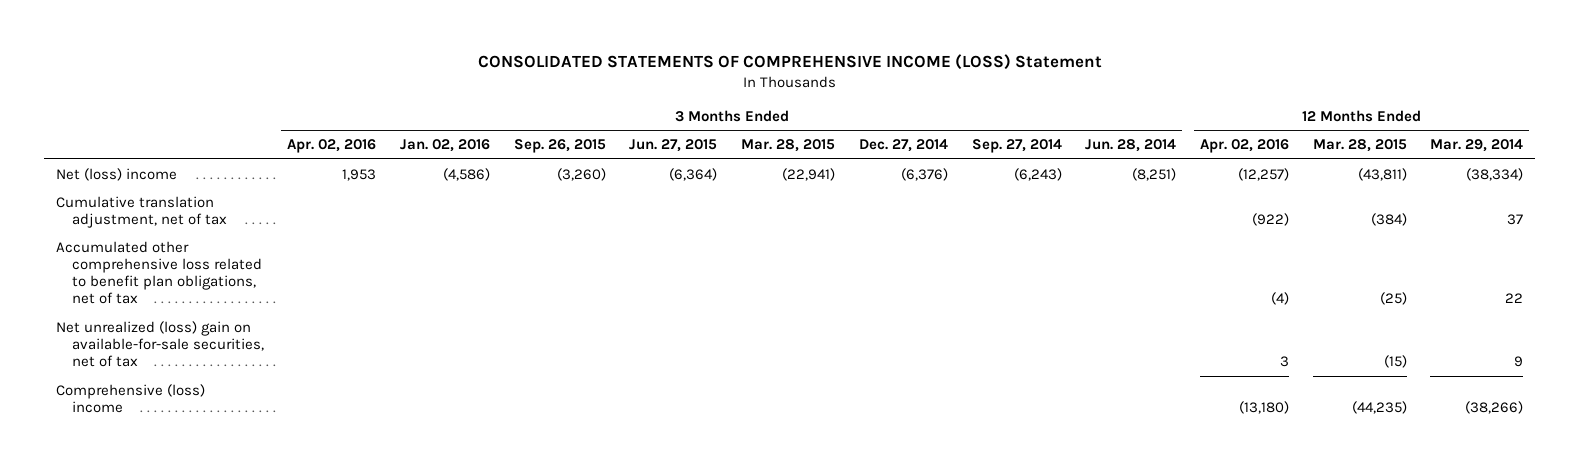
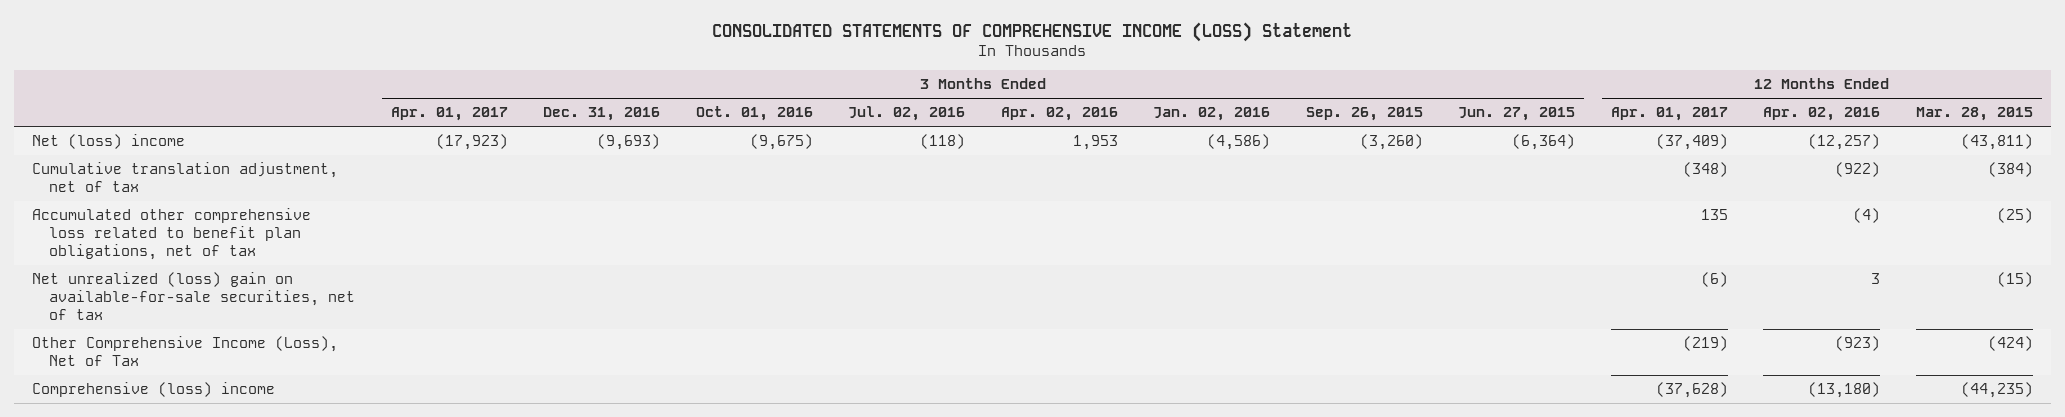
[741,139,836,153] Mar. 28, 2015 -> none
[858,139,948,153] Dec. 27, 2014 -> none
[971,139,1062,154] Sep. 27, 2014 -> none
[1085,139,1177,153] Jun. 28, 2014 -> none
[1430,139,1524,153] Mar. 29, 2014 -> none
none -> [390,107,508,122] Apr. 01, 2017
none -> [543,107,661,122] Dec. 31, 2016
none -> [695,106,813,122] Oct. 01, 2016
none -> [848,106,966,122] Jul. 02, 2016
none -> [1610,107,1728,122] Apr. 01, 2017
none -> [32,336,339,366] Other Comprehensive Income (Loss), Net of Tax

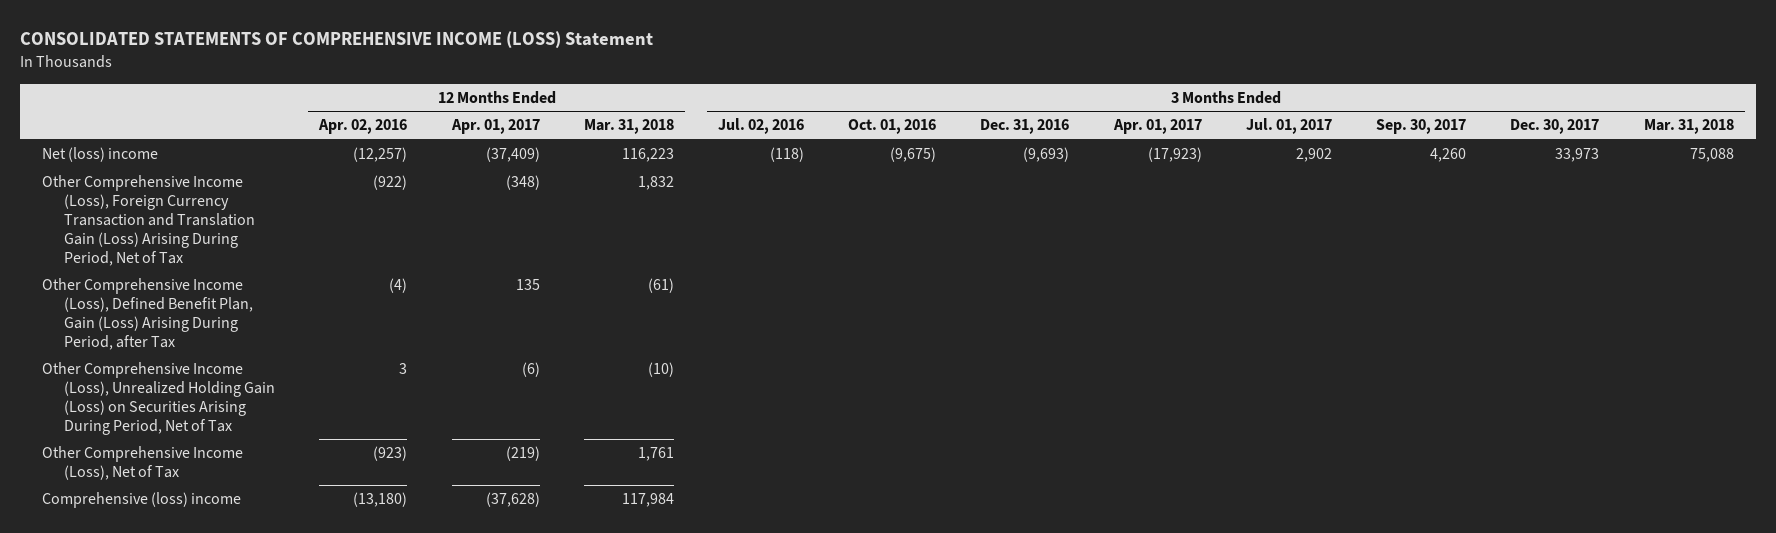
[1000,107,1118,122] Apr. 02, 2016 -> none
[1153,107,1271,122] Jan. 02, 2016 -> none
[1305,107,1423,122] Sep. 26, 2015 -> none
[1458,107,1576,122] Jun. 27, 2015 -> none
[1915,107,2033,122] Mar. 28, 2015 -> none
none -> [583,119,674,135] Mar. 31, 2018
none -> [1245,118,1332,135] Jul. 01, 2017
none -> [1376,119,1467,135] Sep. 30, 2017
none -> [1510,119,1600,135] Dec. 30, 2017
none -> [1643,119,1734,135] Mar. 31, 2018
[32,162,339,192] Cumulative translation adjustment, net of tax -> [42,175,256,266] Other Comprehensive Income (Loss), Foreign Currency Transaction and Translation Gain (Loss) Arising During Period, Net of Tax
[32,208,312,260] Accumulated other comprehensive loss related to benefit plan obligations, net of tax -> [42,278,254,350] Other Comprehensive Income (Loss), Defined Benefit Plan, Gain (Loss) Arising During Period, after Tax
[32,272,356,320] Net unrealized (loss) gain on available-for-sale securities, net of tax -> [42,362,276,435] Other Comprehensive Income (Loss), Unrealized Holding Gain (Loss) on Securities Arising During Period, Net of Tax

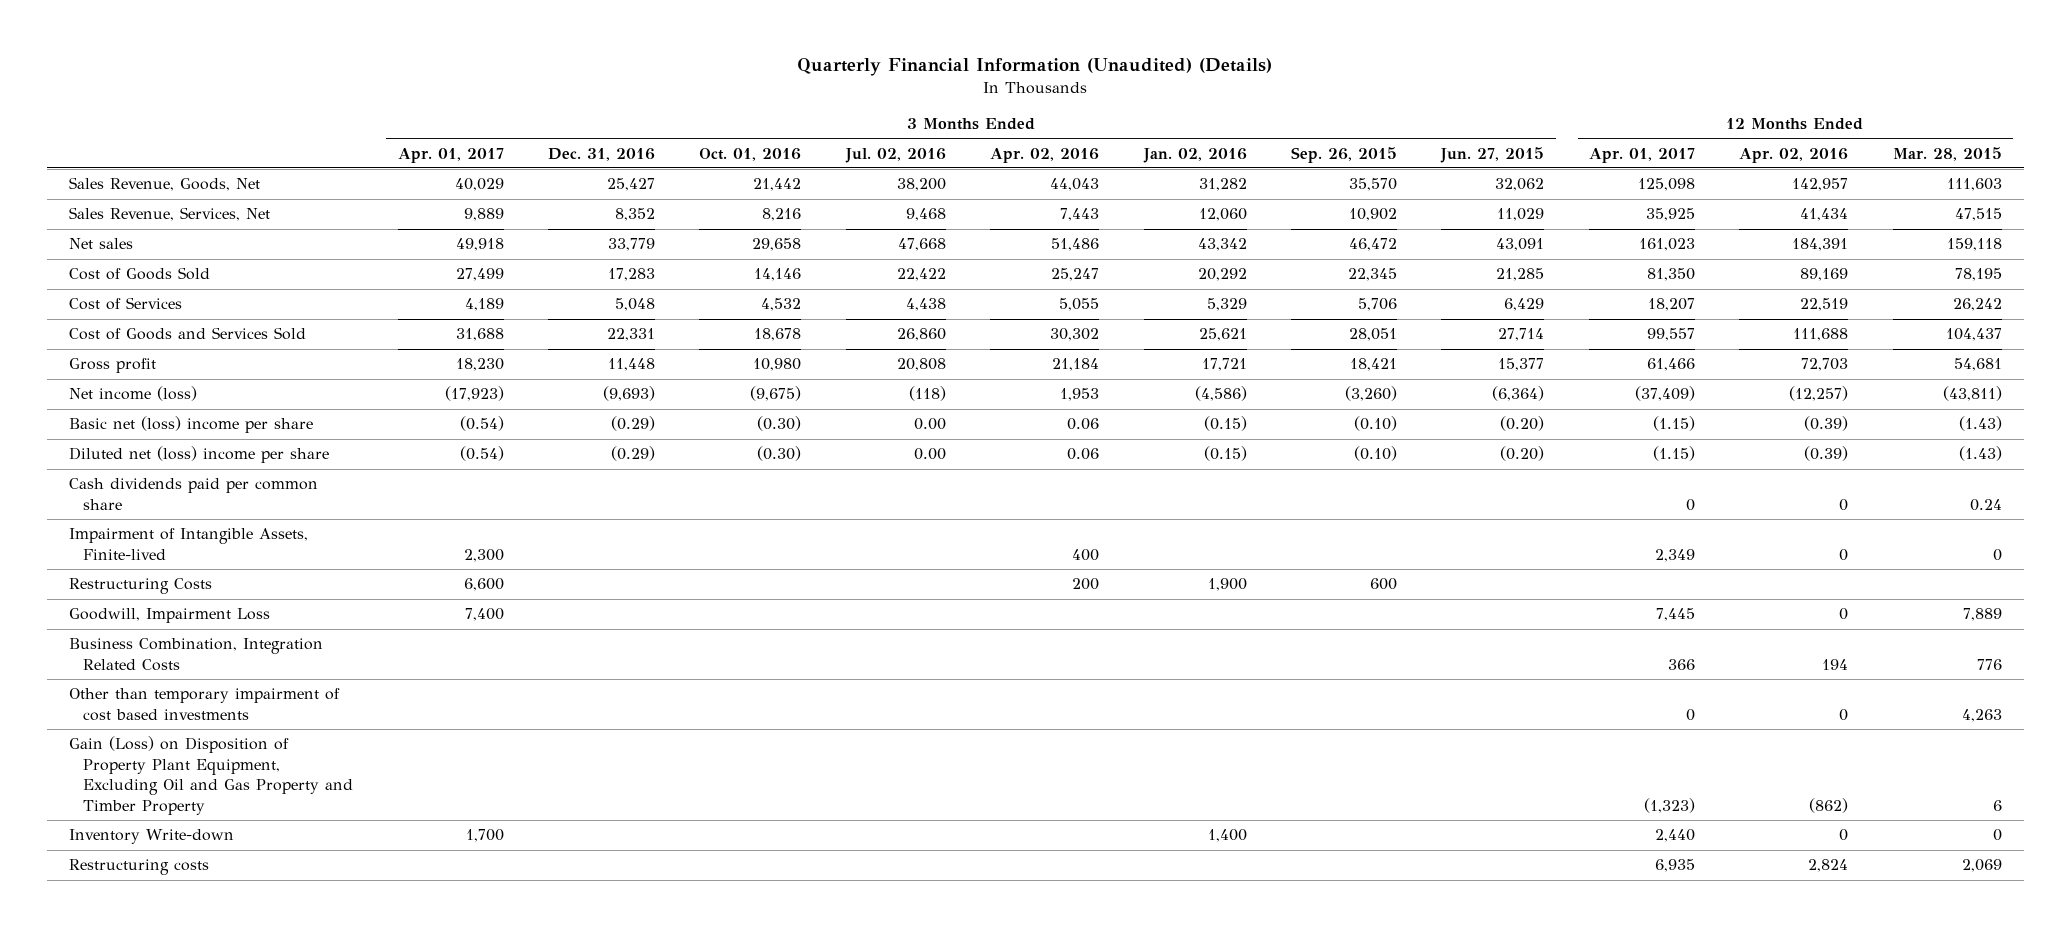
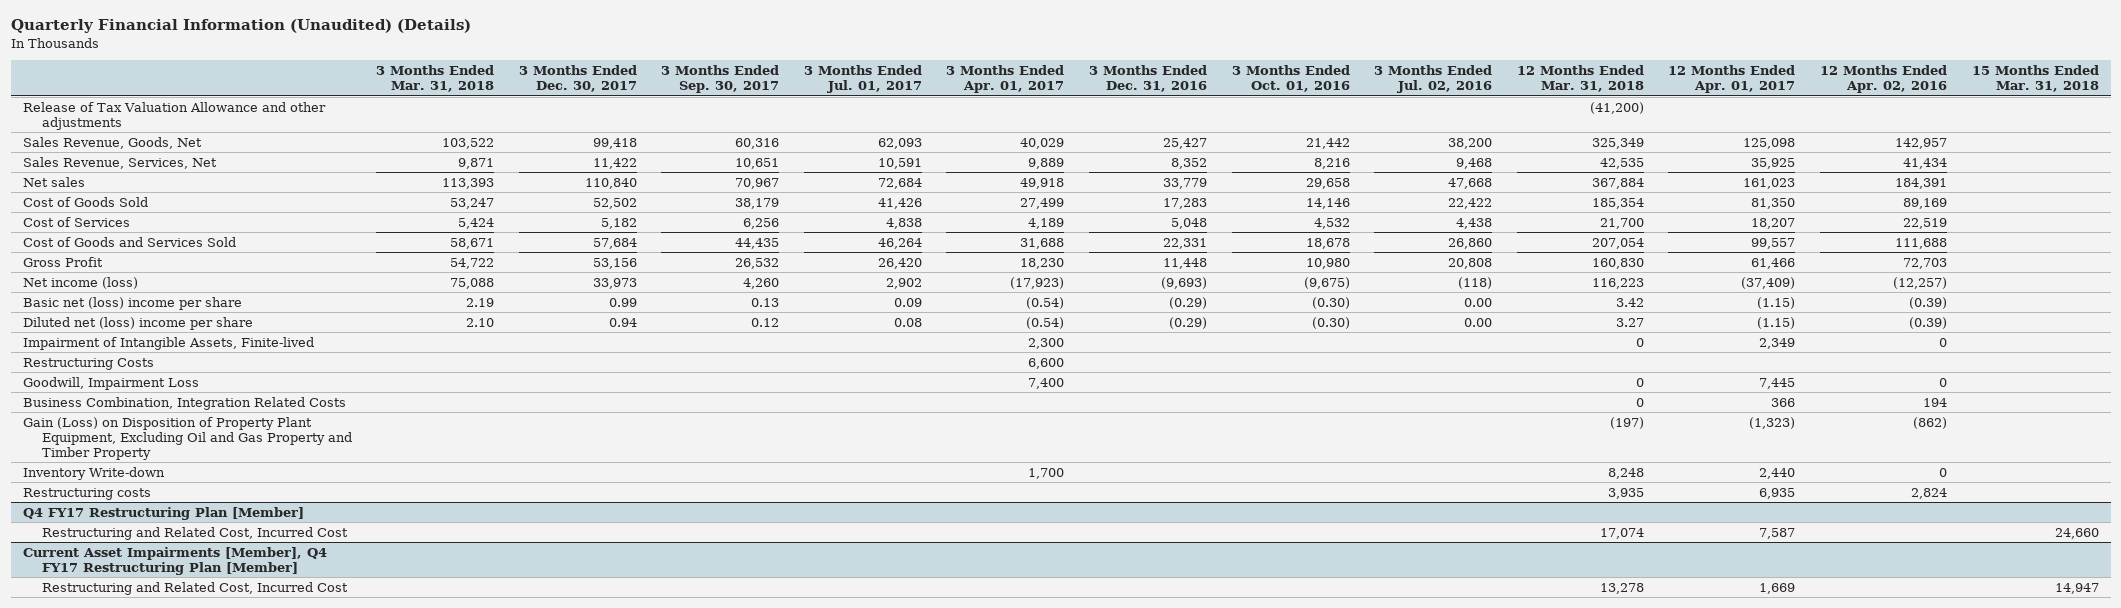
[990,147,1100,163] Apr. 02, 2016 -> none
[1142,147,1247,163] Jan. 02, 2016 -> none
[1291,146,1398,163] Sep. 26, 2015 -> none
[1440,146,1545,163] Jun. 27, 2015 -> none
[1892,146,2002,161] Mar. 28, 2015 -> none
none -> [376,65,495,93] 3 Months Ended Mar. 31, 2018
none -> [518,65,637,93] 3 Months Ended Dec. 30, 2017
none -> [661,65,780,94] 3 Months Ended Sep. 30, 2017
none -> [803,65,922,94] 3 Months Ended Jul. 01, 2017
none -> [1516,65,1644,93] 12 Months Ended Mar. 31, 2018
none -> [1971,65,2099,93] 15 Months Ended Mar. 31, 2018
none -> [22,101,326,130] Release of Tax Valuation Allowance and other adjustments
[68,358,156,374] Gross profit -> [22,256,103,267] Gross Profit
[68,478,318,510] Cash dividends paid per common share -> none
[68,688,340,721] Other than temporary impairment of cost based investments -> none
none -> [22,506,304,520] Q4 FY17 Restructuring Plan [Member]
none -> [41,526,348,540] Restructuring and Related Cost, Incurred Cost
none -> [22,546,327,575] Current Asset Impairments [Member], Q4 FY17 Restructuring Plan [Member]
none -> [41,581,348,595] Restructuring and Related Cost, Incurred Cost

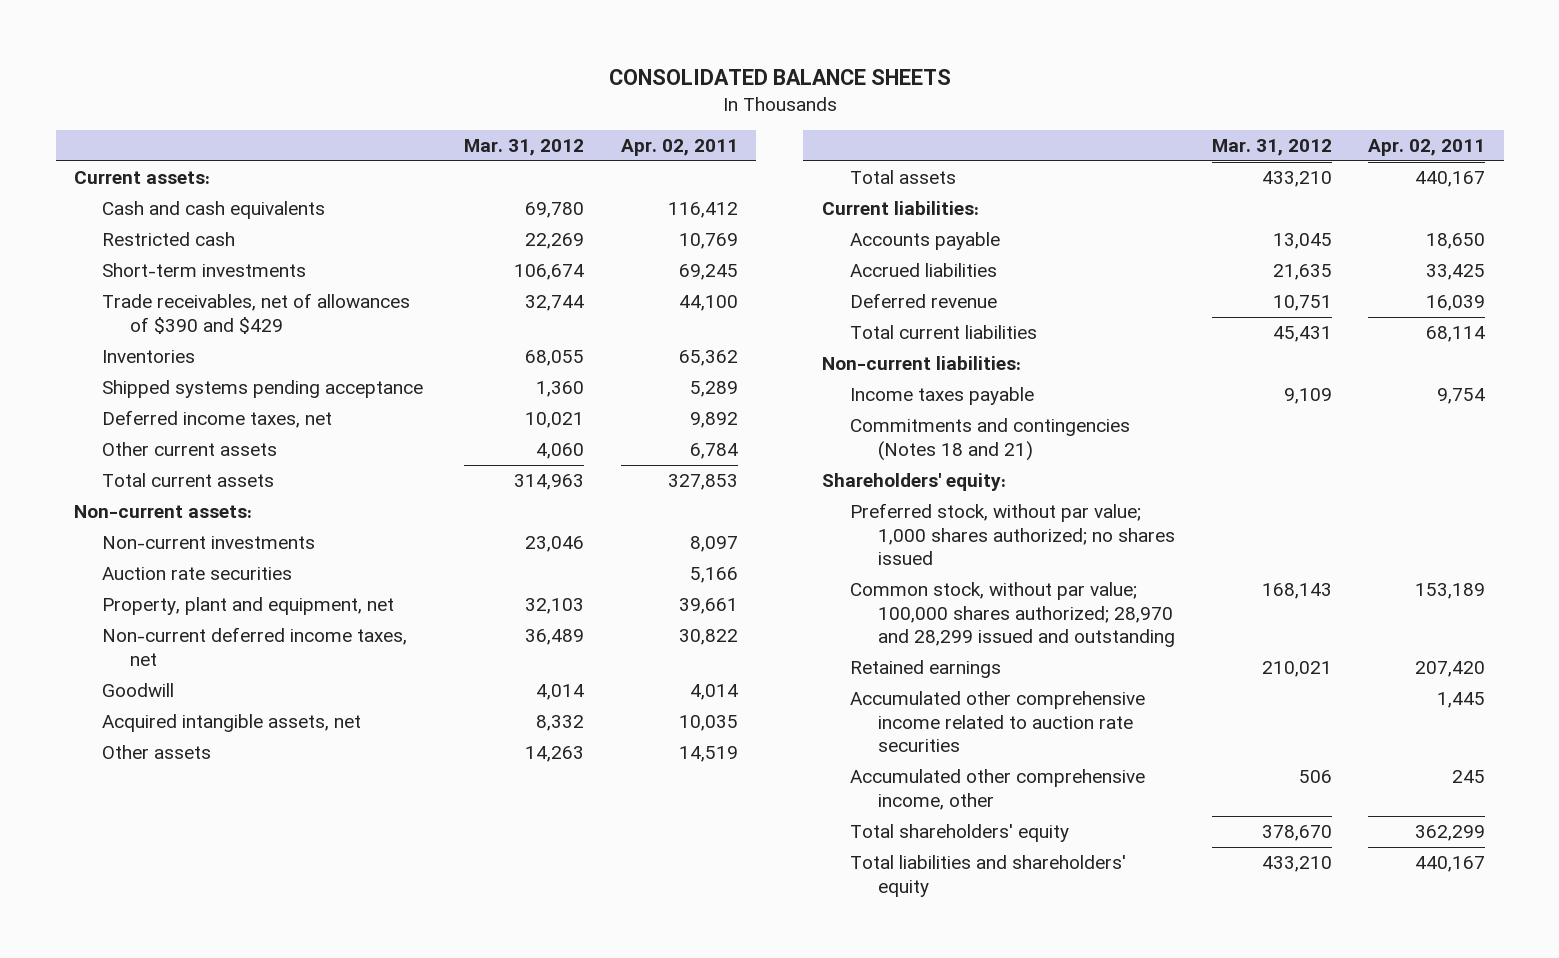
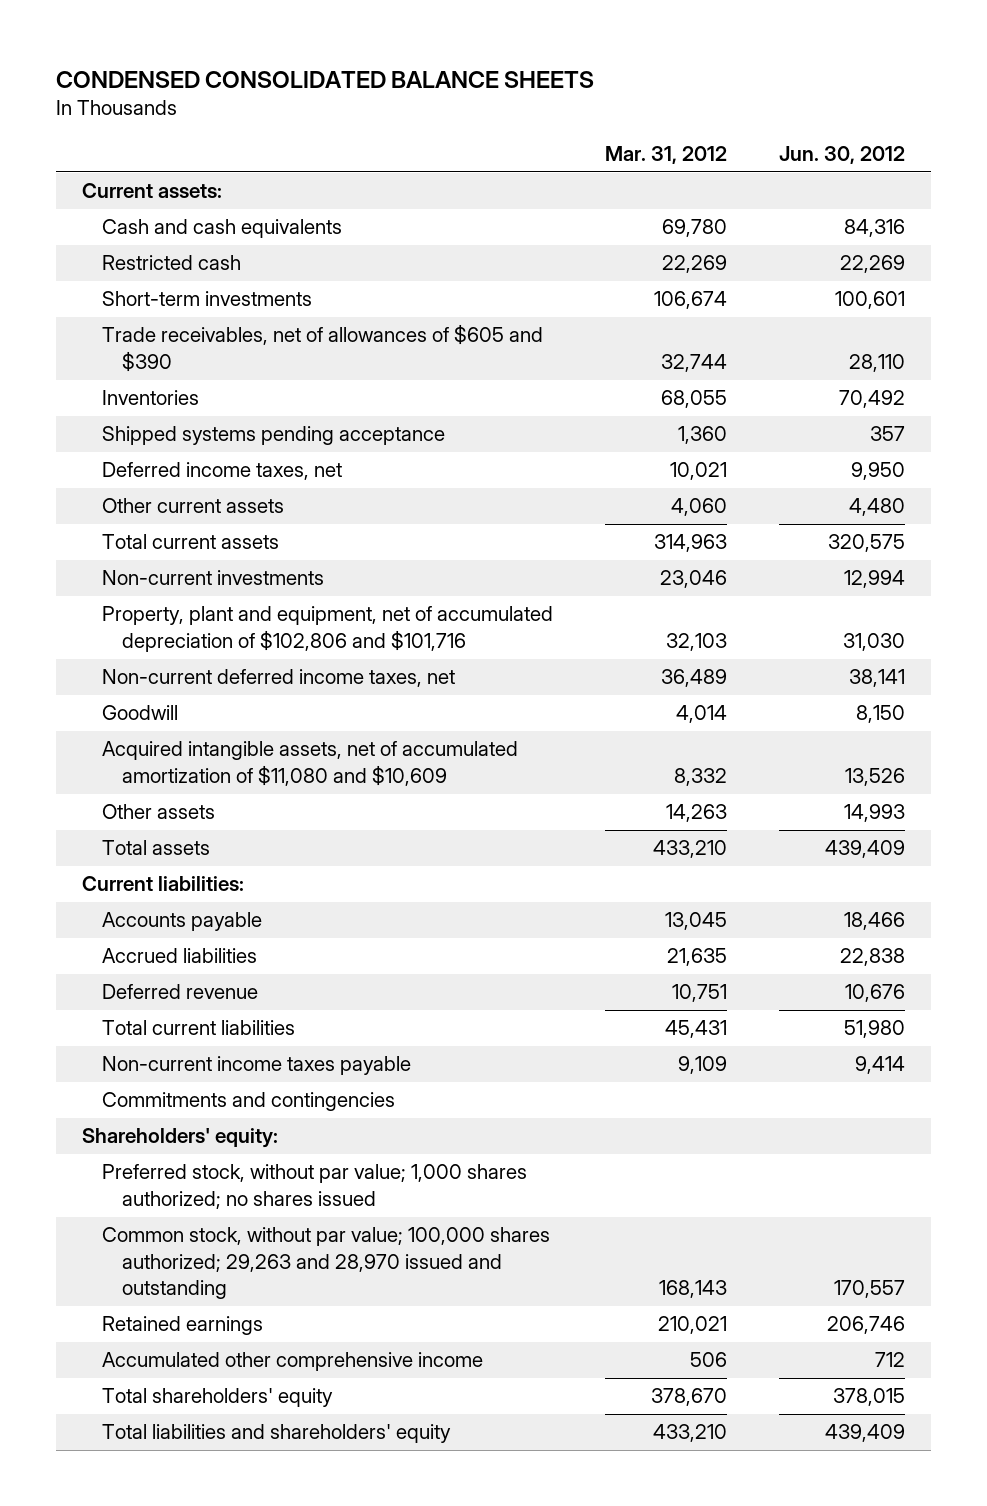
[608,69,951,86] CONSOLIDATED BALANCE SHEETS -> [56,70,595,88] CONDENSED CONSOLIDATED BALANCE SHEETS
[620,138,738,156] Apr. 02, 2011 -> none
none -> [778,145,905,164] Jun. 30, 2012
[102,293,411,334] Trade receivables, net of allowances of $390 and $429 -> [101,324,543,372] Trade receivables, net of allowances of $605 and $390
[74,505,253,519] Non-current assets: -> none
[102,567,293,581] Auction rate securities -> none
[102,597,395,616] Property, plant and equipment, net -> [101,606,553,652] Property, plant and equipment, net of accumulated depreciation of $102,806 and $101,716
[102,714,362,733] Acquired intangible assets, net -> [101,741,518,786] Acquired intangible assets, net of accumulated amortization of $11,080 and $10,609
[821,356,1021,371] Non-current liabilities: -> none
[849,387,1034,406] Income taxes payable -> [101,1056,411,1076] Non-current income taxes payable
[849,418,1130,461] Commitments and contingencies (Notes 18 and 21) -> [101,1092,395,1112] Commitments and contingencies
[849,582,1175,648] Common stock, without par value; 100,000 shares authorized; 28,970 and 28,299 issued and outstanding -> [101,1227,550,1300] Common stock, without par value; 100,000 shares authorized; 29,263 and 28,970 issued and outstanding
[849,691,1145,753] Accumulated other comprehensive income related to auction rate securities -> none
[849,769,1145,810] Accumulated other comprehensive income, other -> [101,1352,483,1372] Accumulated other comprehensive income

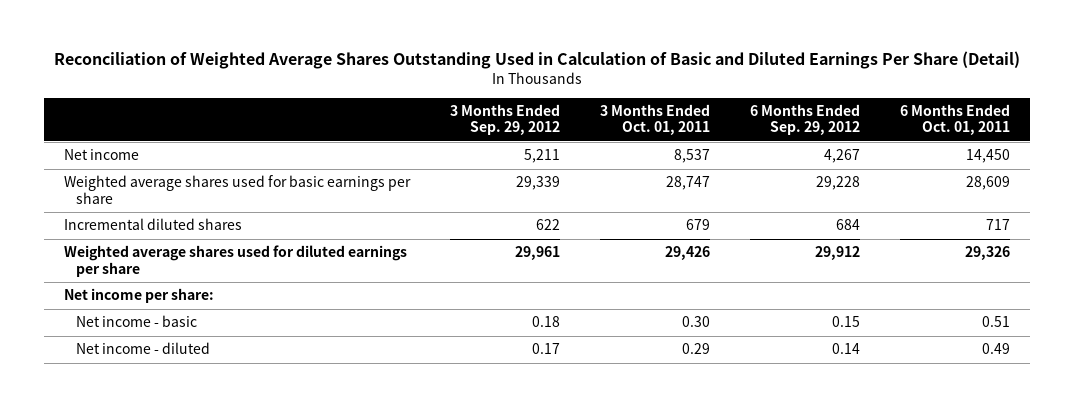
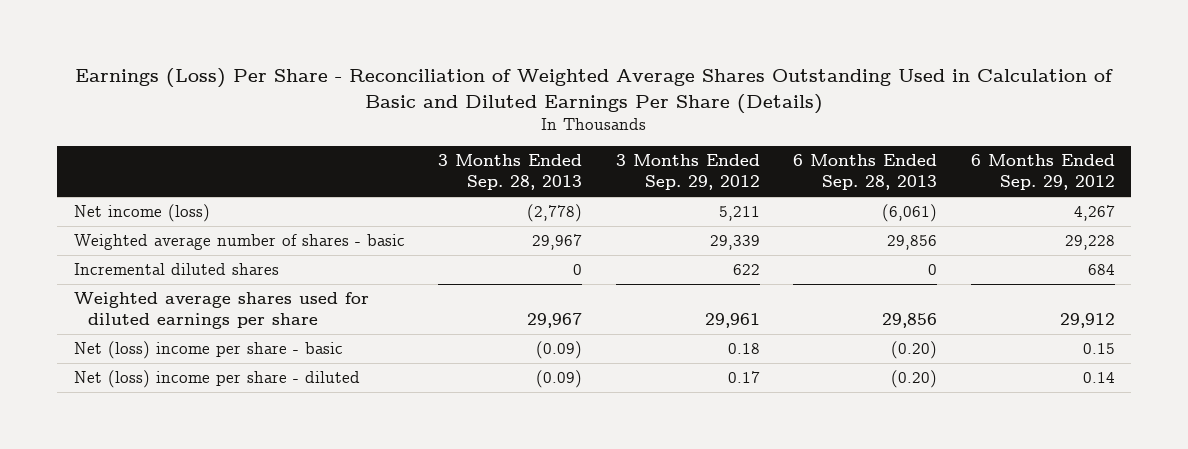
[54,51,1021,70] Reconciliation of Weighted Average Shares Outstanding Used in Calculation of Basic and Diluted Earnings Per Share (Detail) -> [75,68,1114,114] Earnings (Loss) Per Share - Reconciliation of Weighted Average Shares Outstanding Used in Calculation of Basic and Diluted Earnings Per Share (Details)
[600,104,711,136] 3 Months Ended Oct. 01, 2011 -> none
[900,104,1011,136] 6 Months Ended Oct. 01, 2011 -> none
none -> [438,154,583,191] 3 Months Ended Sep. 28, 2013
none -> [793,154,938,191] 6 Months Ended Sep. 28, 2013
[63,149,139,161] Net income -> [73,204,210,223] Net income (loss)
[63,175,411,204] Weighted average shares used for basic earnings per share -> [73,234,405,251] Weighted average number of shares - basic
[63,288,214,304] Net income per share: -> none
[75,315,197,328] Net income - basic -> [73,341,343,360] Net (loss) income per share - basic
[75,342,210,355] Net income - diluted -> [73,370,360,389] Net (loss) income per share - diluted

